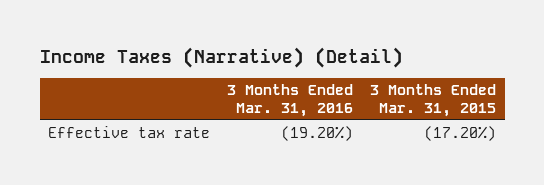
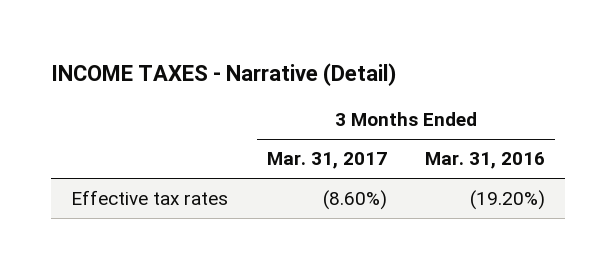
[39,46,403,68] Income Taxes (Narrative) (Detail) -> [51,62,397,86] INCOME TAXES - Narrative (Detail)
[370,84,497,118] 3 Months Ended Mar. 31, 2015 -> none
none -> [266,152,387,170] Mar. 31, 2017
[48,126,211,139] Effective tax rate -> [70,190,228,206] Effective tax rates

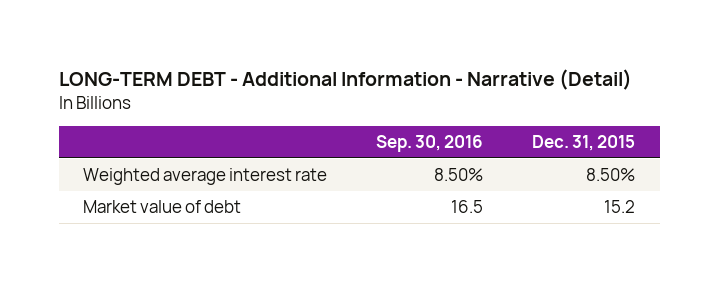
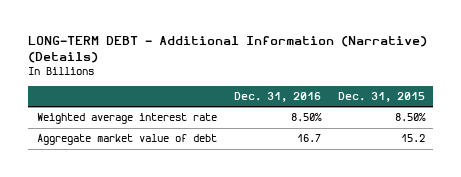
[59,68,633,90] LONG-TERM DEBT - Additional Information - Narrative (Detail) -> [28,35,428,64] LONG-TERM DEBT - Additional Information (Narrative) (Details)
[376,135,484,153] Sep. 30, 2016 -> none
none -> [233,92,321,103] Dec. 31, 2016
[83,200,242,214] Market value of debt -> [36,134,217,146] Aggregate market value of debt

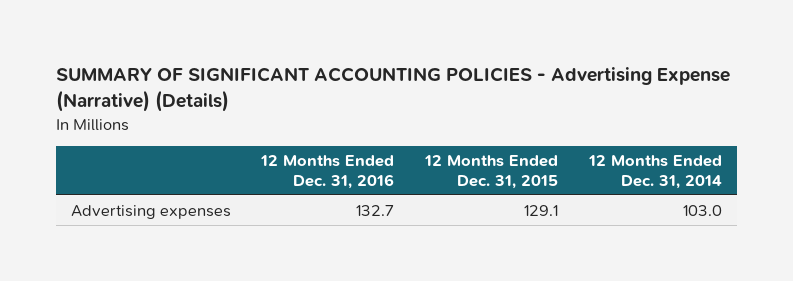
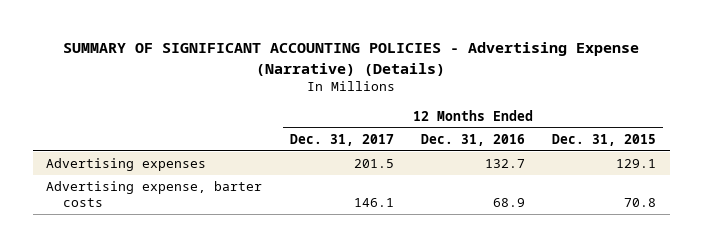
[587,155,722,189] 12 Months Ended Dec. 31, 2014 -> none
none -> [289,133,394,146] Dec. 31, 2017
none -> [46,181,263,208] Advertising expense, barter costs

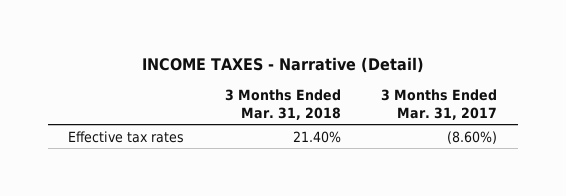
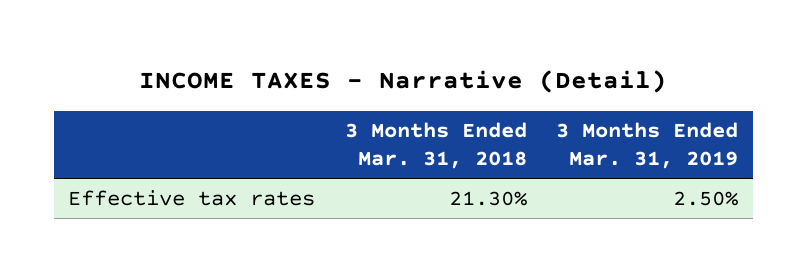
[381,89,498,120] 3 Months Ended Mar. 31, 2017 -> none
none -> [556,122,739,170] 3 Months Ended Mar. 31, 2019
[292,130,341,143] 21.40% -> [448,191,527,207] 21.30%

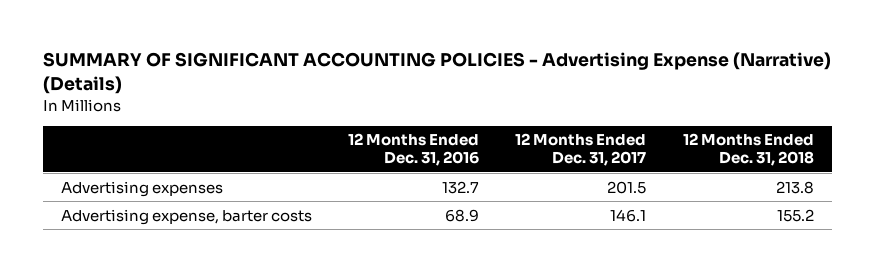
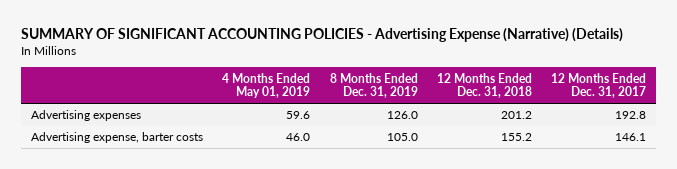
[348,133,480,167] 12 Months Ended Dec. 31, 2016 -> none
none -> [222,72,311,99] 4 Months Ended May 01, 2019
none -> [329,72,418,99] 8 Months Ended Dec. 31, 2019
[607,180,647,194] 201.5 -> [615,111,647,120] 192.8
[775,180,814,194] 213.8 -> [501,111,533,120] 201.2

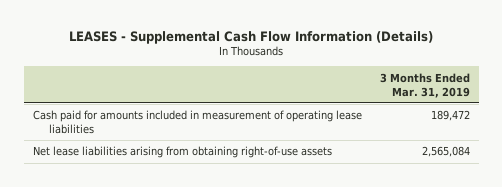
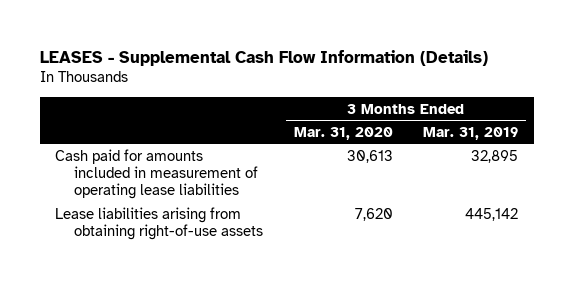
none -> [293,126,393,140] Mar. 31, 2020
[430,110,470,122] 189,472 -> [471,149,519,163] 32,895
[32,146,332,159] Net lease liabilities arising from obtaining right-of-use assets -> [55,206,264,240] Lease liabilities arising from obtaining right-of-use assets
[421,146,470,158] 2,565,084 -> [465,207,519,221] 445,142

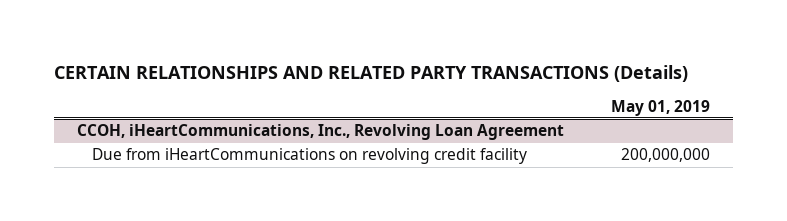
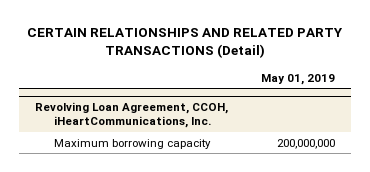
[54,64,689,82] CERTAIN RELATIONSHIPS AND RELATED PARTY TRANSACTIONS (Details) -> [27,28,344,59] CERTAIN RELATIONSHIPS AND RELATED PARTY TRANSACTIONS (Detail)
[77,124,565,141] CCOH, iHeartCommunications, Inc., Revolving Loan Agreement -> [35,101,229,129] Revolving Loan Agreement, CCOH, iHeartCommunications, Inc.
[91,148,527,165] Due from iHeartCommunications on revolving credit facility -> [53,138,211,149] Maximum borrowing capacity

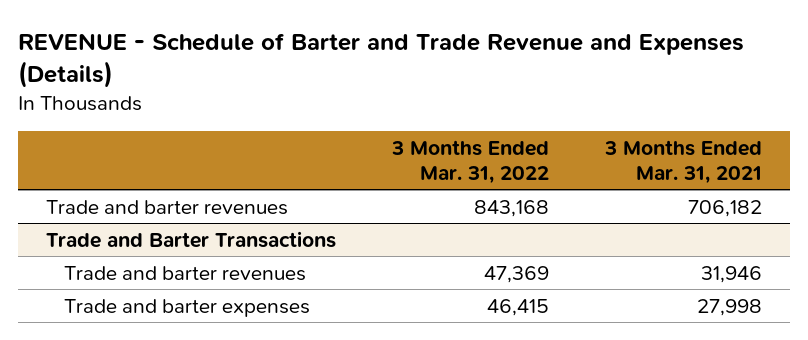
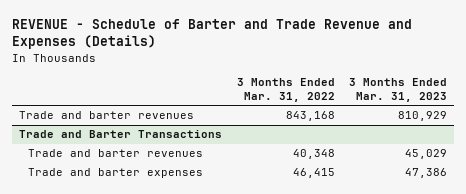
[604,140,763,184] 3 Months Ended Mar. 31, 2021 -> none
none -> [349,78,448,103] 3 Months Ended Mar. 31, 2023
[483,265,549,283] 47,369 -> [292,149,335,160] 40,348

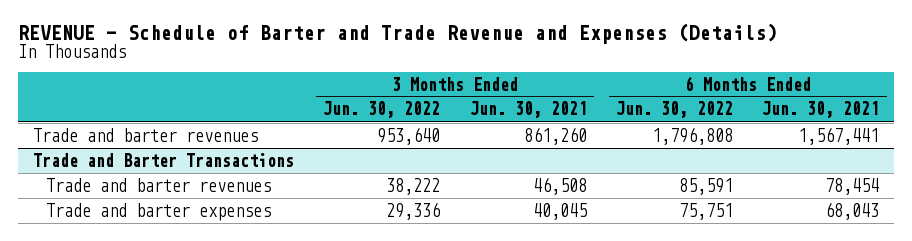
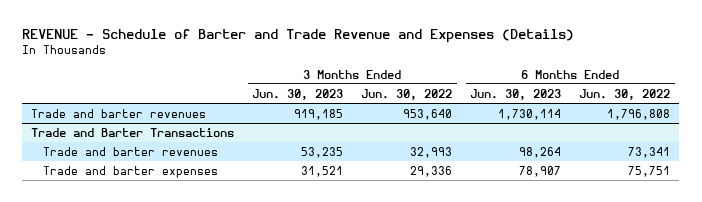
[469,101,587,119] Jun. 30, 2021 -> none
[762,101,880,119] Jun. 30, 2021 -> none
none -> [252,88,344,100] Jun. 30, 2023
none -> [470,88,562,100] Jun. 30, 2023
[386,177,441,195] 38,222 -> [410,146,453,158] 32,993
[678,177,733,195] 85,591 -> [628,146,671,158] 73,341

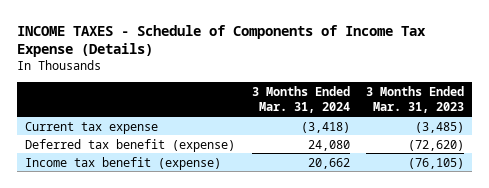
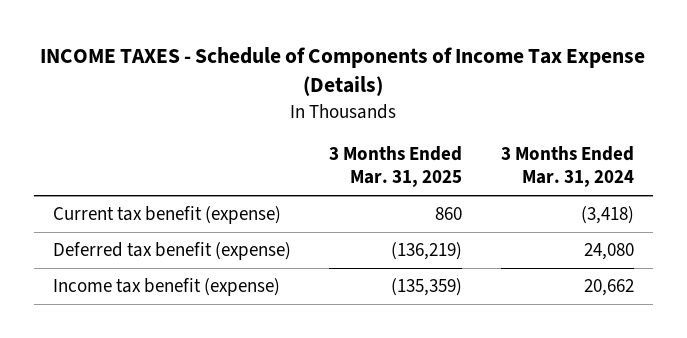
[366,85,465,114] 3 Months Ended Mar. 31, 2023 -> none
none -> [329,146,463,188] 3 Months Ended Mar. 31, 2025
[25,121,159,134] Current tax expense -> [52,206,281,225] Current tax benefit (expense)

